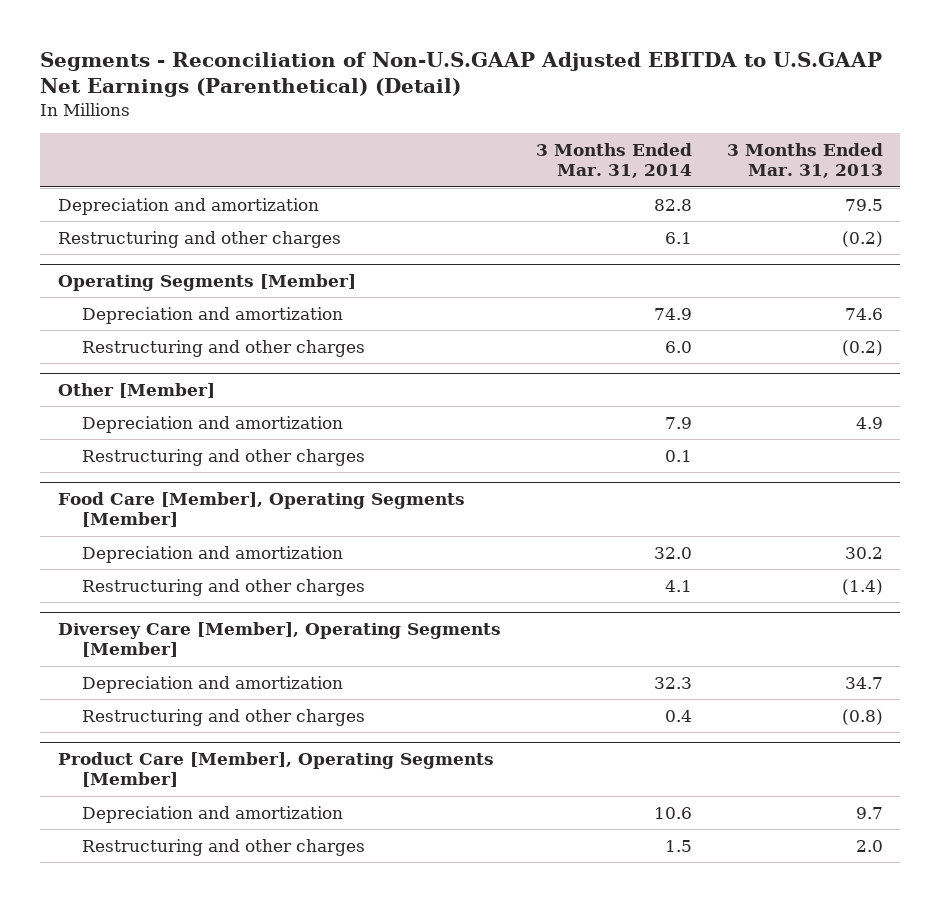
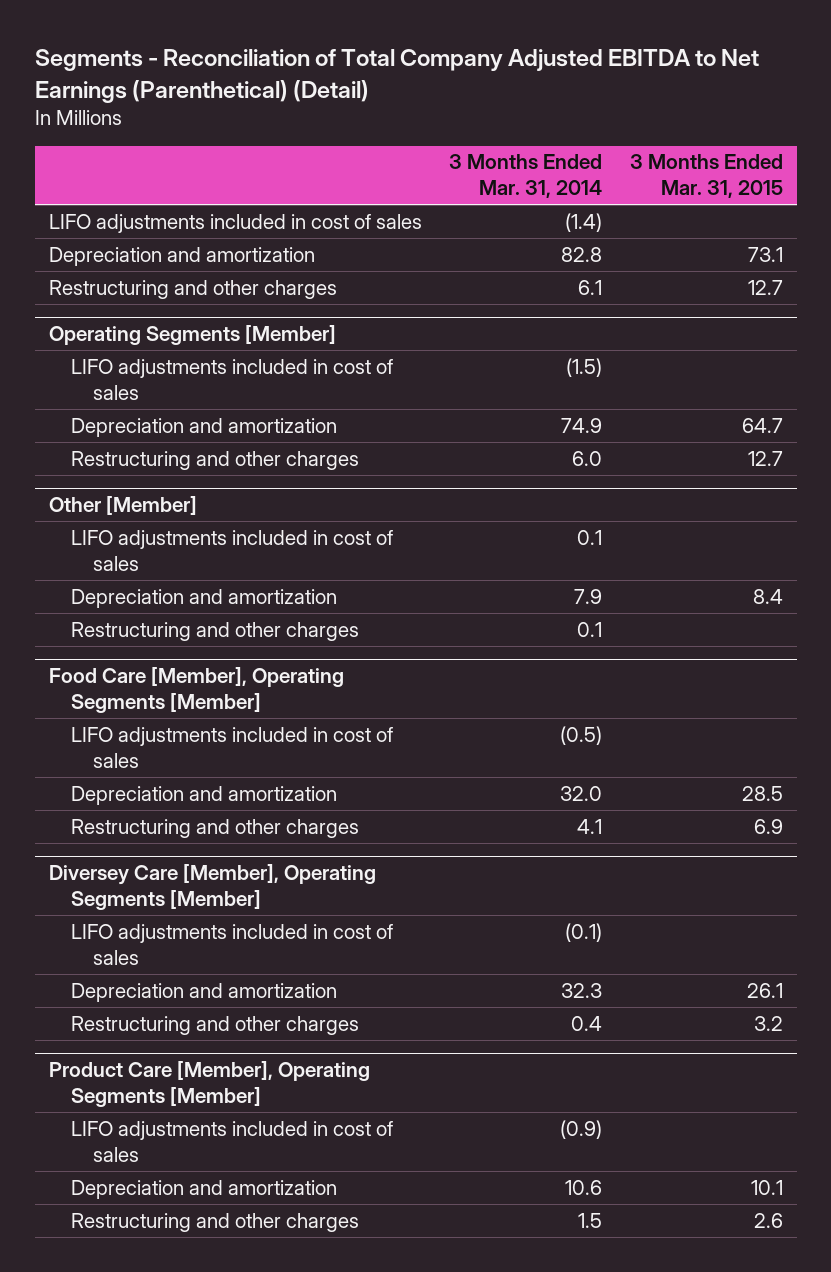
[40,51,883,98] Segments - Reconciliation of Non-U.S.GAAP Adjusted EBITDA to U.S.GAAP Net Earnings (Parenthetical) (Detail) -> [34,49,759,103] Segments - Reconciliation of Total Company Adjusted EBITDA to Net Earnings (Parenthetical) (Detail)
[726,142,883,179] 3 Months Ended Mar. 31, 2013 -> none
none -> [629,154,783,199] 3 Months Ended Mar. 31, 2015
none -> [48,213,422,233] LIFO adjustments included in cost of sales
none -> [70,358,393,400] LIFO adjustments included in cost of sales
none -> [70,529,393,571] LIFO adjustments included in cost of sales
none -> [70,726,393,768] LIFO adjustments included in cost of sales
none -> [70,923,393,965] LIFO adjustments included in cost of sales
none -> [70,1120,393,1162] LIFO adjustments included in cost of sales

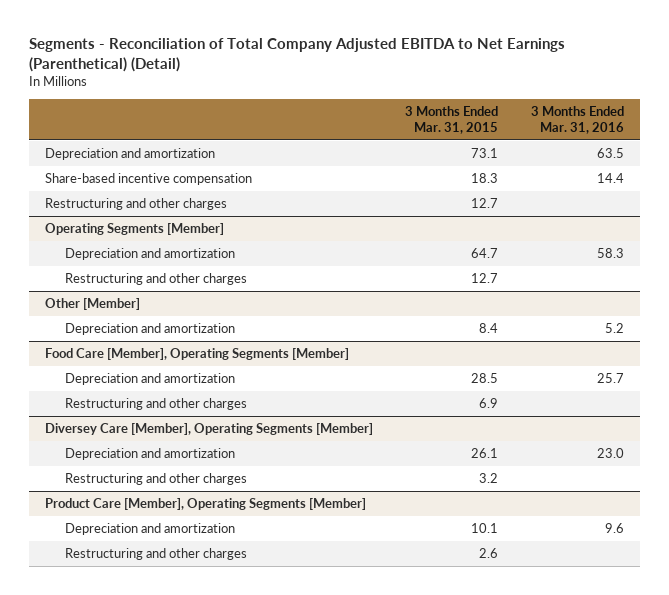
[449,154,603,199] 3 Months Ended Mar. 31, 2014 -> none
none -> [530,106,624,134] 3 Months Ended Mar. 31, 2016
[48,213,422,233] LIFO adjustments included in cost of sales -> none
none -> [45,173,253,186] Share-based incentive compensation
[70,358,393,400] LIFO adjustments included in cost of sales -> none
[70,529,393,571] LIFO adjustments included in cost of sales -> none
[70,621,359,641] Restructuring and other charges -> none
[70,726,393,768] LIFO adjustments included in cost of sales -> none
[70,923,393,965] LIFO adjustments included in cost of sales -> none
[70,1120,393,1162] LIFO adjustments included in cost of sales -> none

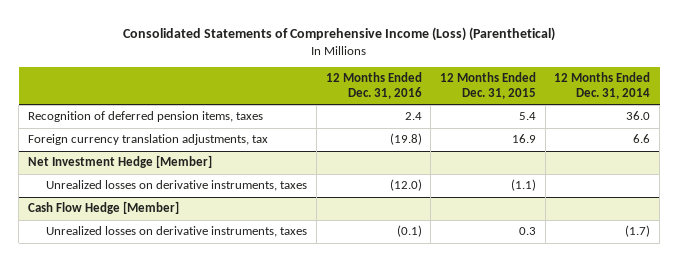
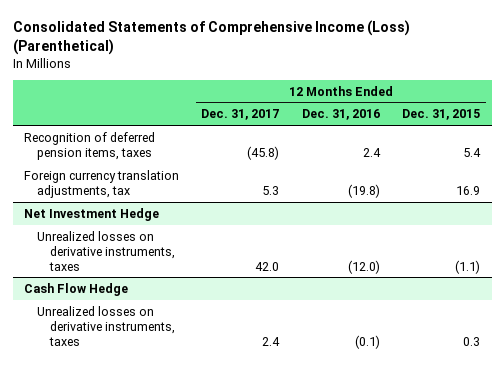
[554,72,651,100] 12 Months Ended Dec. 31, 2014 -> none
none -> [201,109,280,121] Dec. 31, 2017
[27,155,212,169] Net Investment Hedge [Member] -> [23,207,159,221] Net Investment Hedge
[27,201,179,215] Cash Flow Hedge [Member] -> [23,282,128,296] Cash Flow Hedge

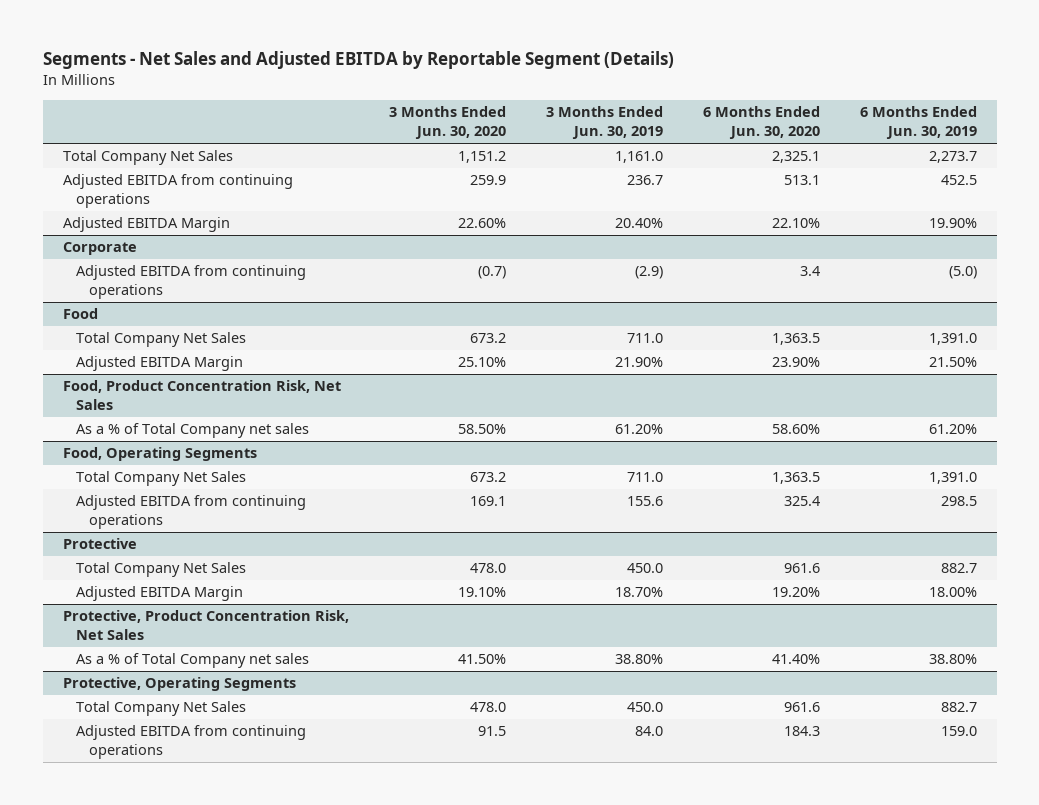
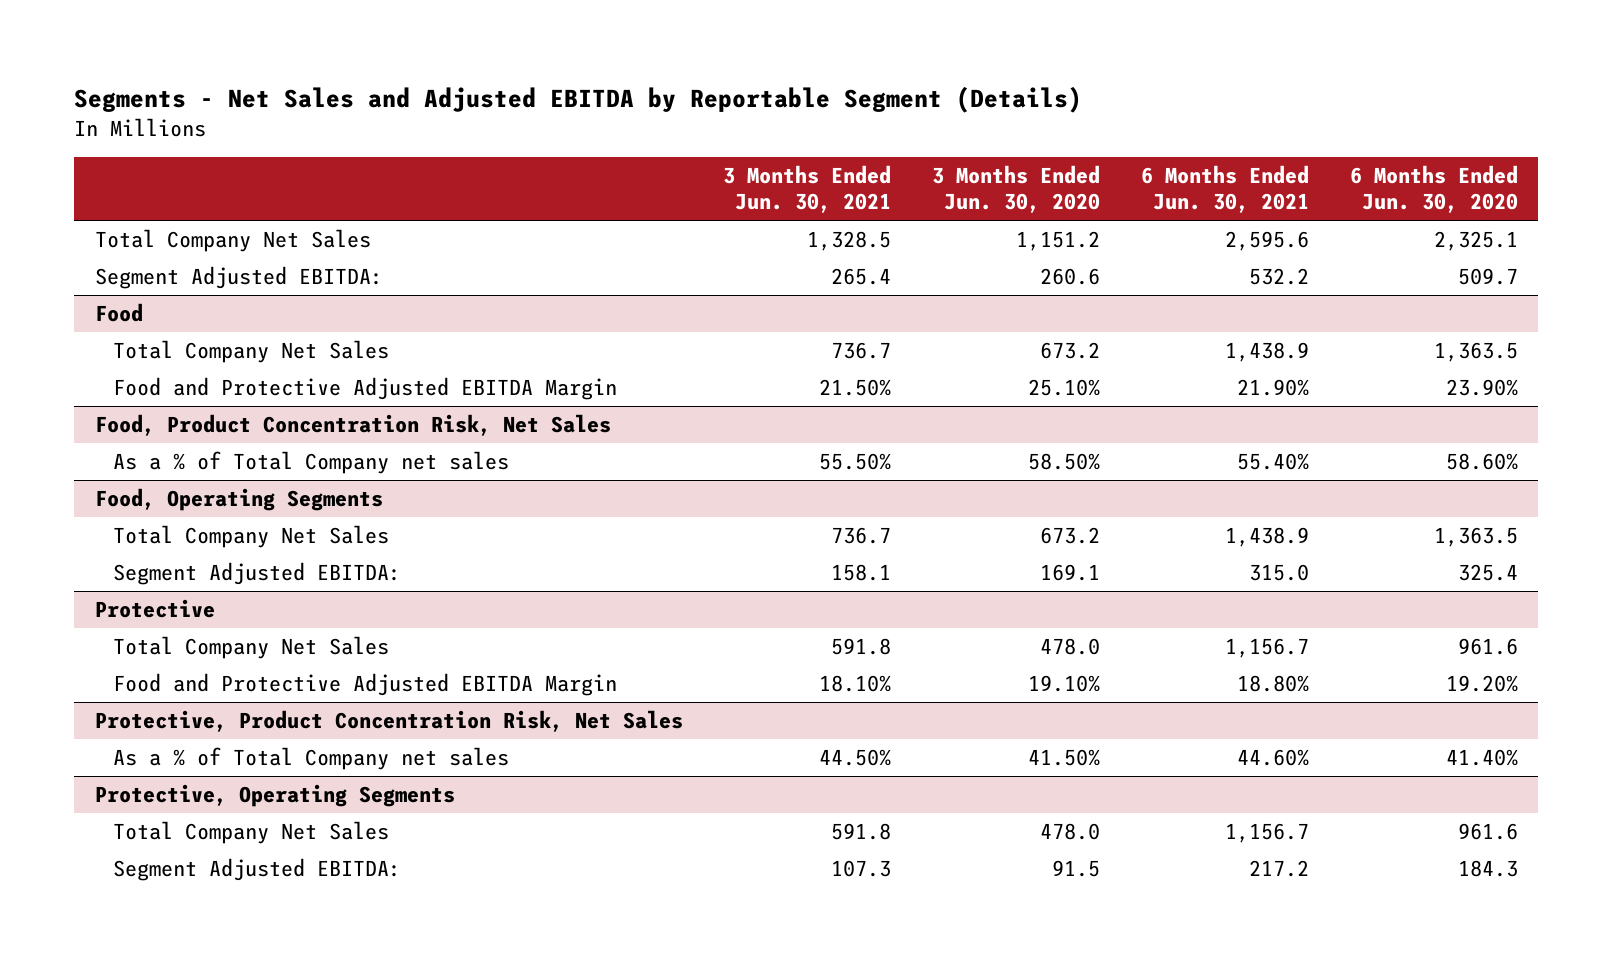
[545,106,663,140] 3 Months Ended Jun. 30, 2019 -> none
[859,106,977,140] 6 Months Ended Jun. 30, 2019 -> none
none -> [723,165,892,214] 3 Months Ended Jun. 30, 2021
none -> [1140,165,1309,214] 6 Months Ended Jun. 30, 2021
[62,217,230,233] Adjusted EBITDA Margin -> none
[62,242,137,256] Corporate -> none
[75,265,306,300] Adjusted EBITDA from continuing operations -> none
[62,174,293,209] Adjusted EBITDA from continuing operations -> [94,265,383,289] Segment Adjusted EBITDA:
[469,175,506,186] 259.9 -> [1040,267,1101,285] 260.6
[783,175,820,186] 513.1 -> [1457,267,1518,285] 509.7
[75,356,243,372] Adjusted EBITDA Margin -> [112,376,617,400] Food and Protective Adjusted EBITDA Margin
[75,495,306,530] Adjusted EBITDA from continuing operations -> [112,561,401,585] Segment Adjusted EBITDA:
[75,586,243,602] Adjusted EBITDA Margin -> [112,672,617,696] Food and Protective Adjusted EBITDA Margin
[75,725,306,760] Adjusted EBITDA from continuing operations -> [112,857,401,881] Segment Adjusted EBITDA:

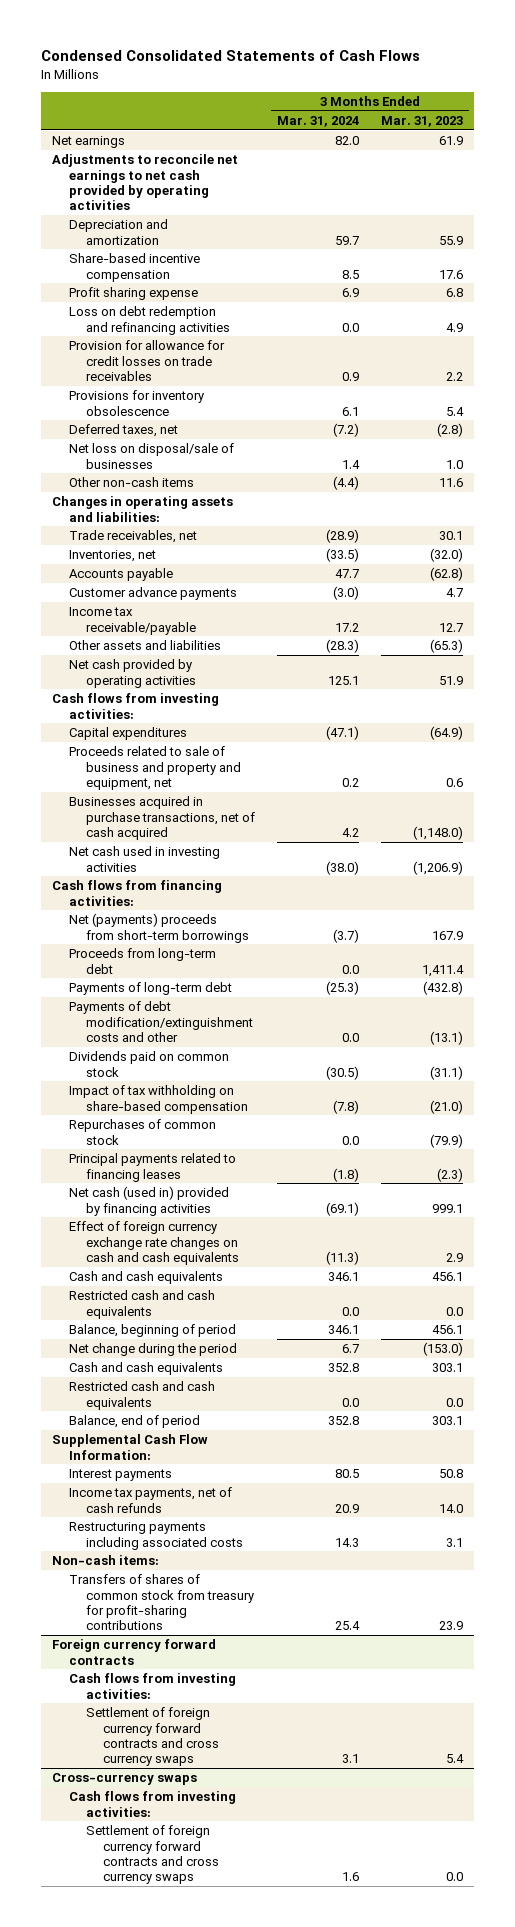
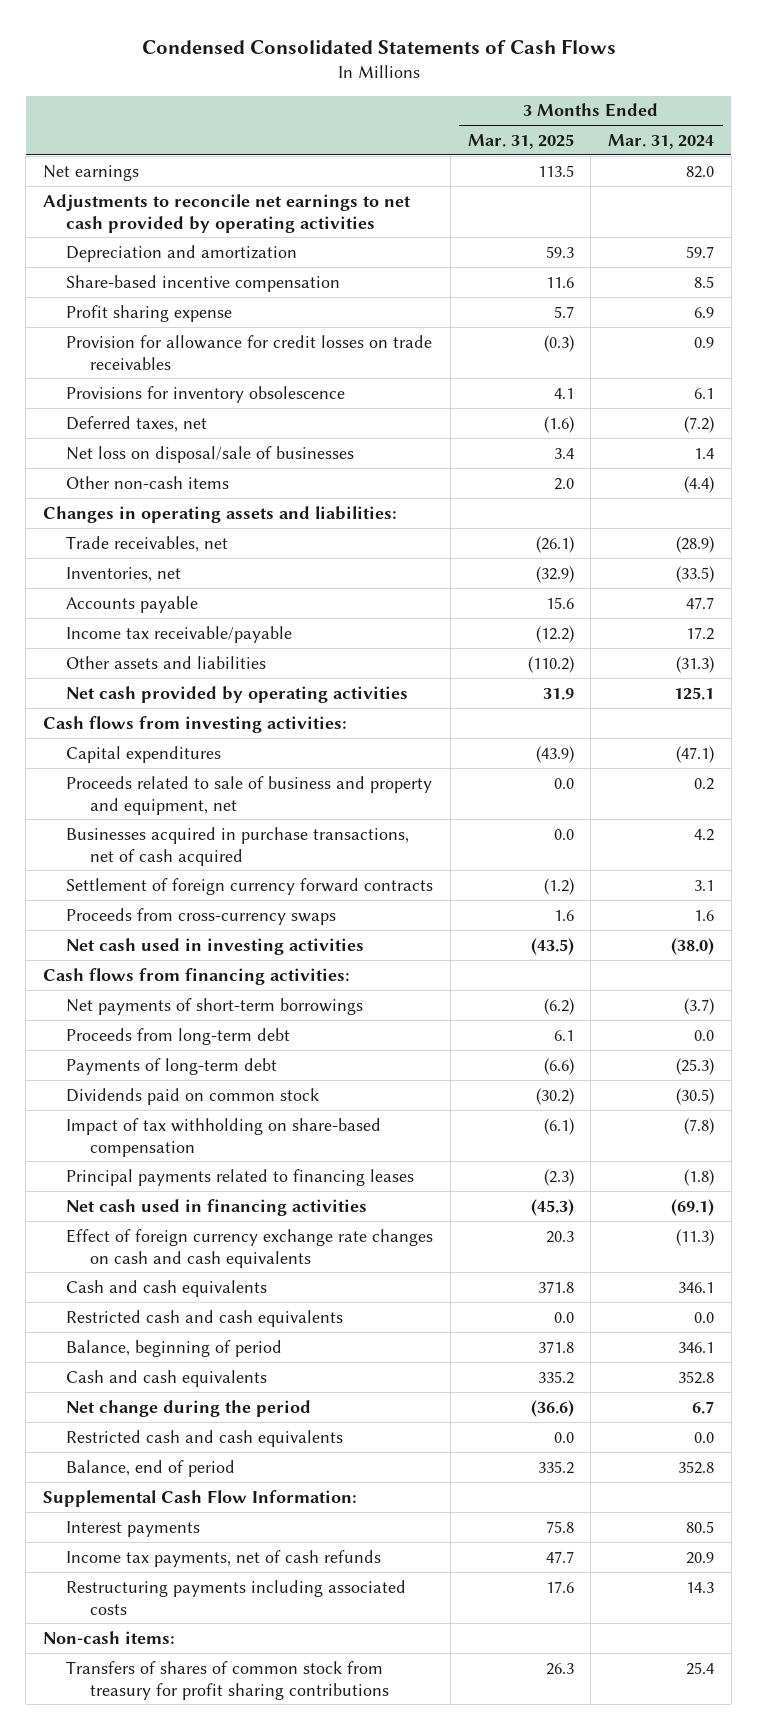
[381,115,464,127] Mar. 31, 2023 -> none
none -> [467,133,574,149] Mar. 31, 2025
[68,306,230,335] Loss on debt redemption and refinancing activities -> none
[68,587,237,601] Customer advance payments -> none
[325,639,359,654] (28.3) -> [676,655,715,673] (31.3)
none -> [66,877,434,895] Settlement of foreign currency forward contracts
none -> [66,907,337,925] Proceeds from cross-currency swaps
[68,913,249,943] Net (payments) proceeds from short-term borrowings -> [66,997,364,1015] Net payments of short-term borrowings
[68,1001,253,1042] Payments of debt modification/extinguishment costs and other -> none
[68,1119,216,1145] Repurchases of common stock -> none
[68,1186,229,1216] Net cash (used in) provided by financing activities -> [66,1198,368,1216] Net cash used in financing activities
[68,1343,237,1357] Net change during the period -> [66,1399,312,1417] Net change during the period
[51,1639,216,1665] Foreign currency forward contracts -> none
[68,1673,236,1699] Cash flows from investing activities: -> none
[85,1707,219,1767] Settlement of foreign currency forward contracts and cross currency swaps -> none
[51,1773,197,1786] Cross-currency swaps -> none
[68,1791,236,1817] Cash flows from investing activities: -> none
[85,1825,219,1885] Settlement of foreign currency forward contracts and cross currency swaps -> none
[68,1574,254,1631] Transfers of shares of common stock from treasury for profit-sharing contributions -> [66,1660,389,1700] Transfers of shares of common stock from treasury for profit sharing contributions

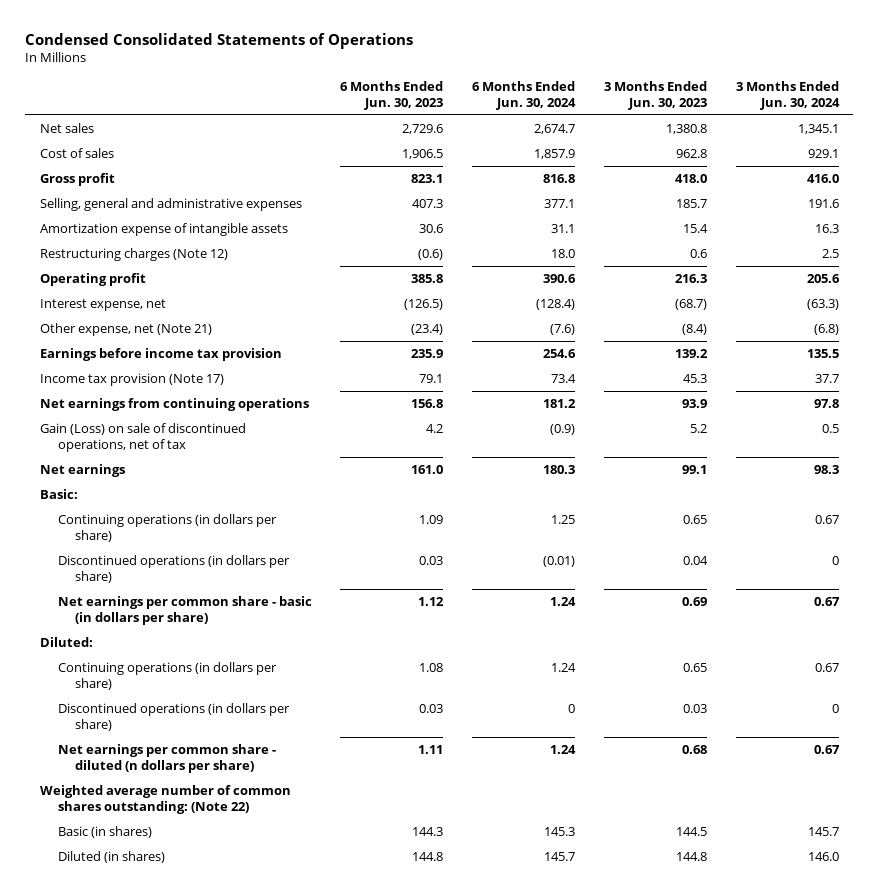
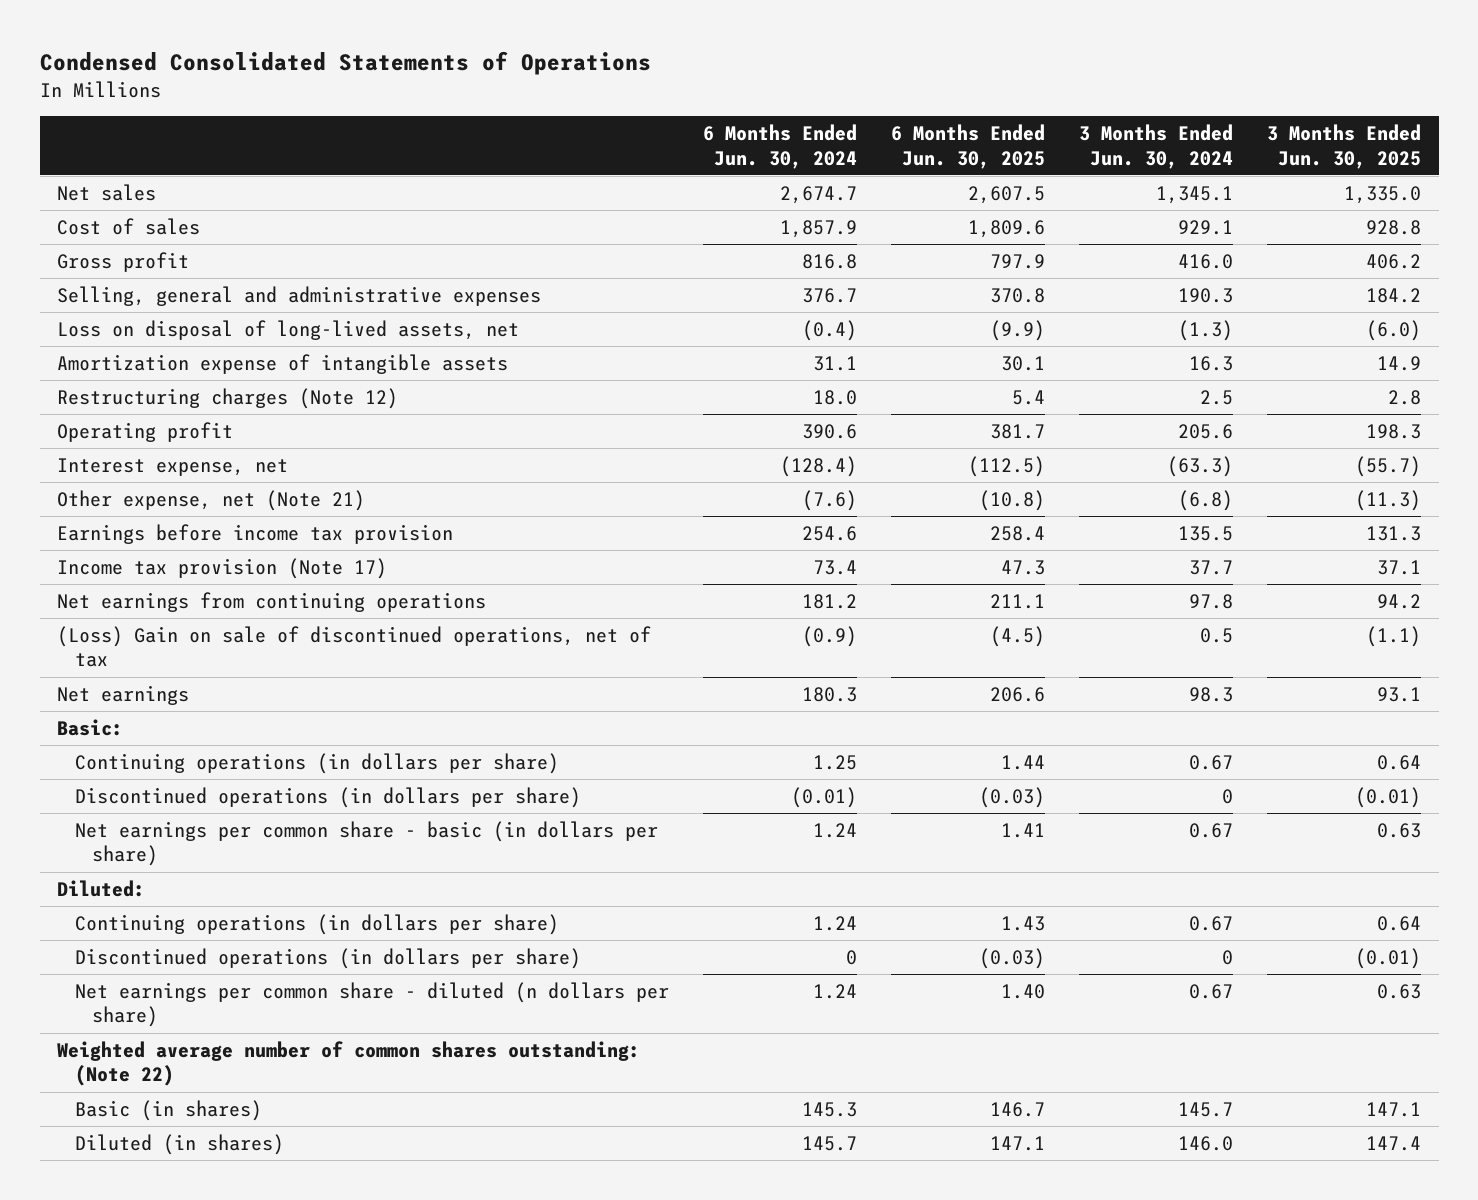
[340,80,444,110] 6 Months Ended Jun. 30, 2023 -> none
[603,80,707,110] 3 Months Ended Jun. 30, 2023 -> none
none -> [890,124,1045,169] 6 Months Ended Jun. 30, 2025
none -> [1267,124,1422,169] 3 Months Ended Jun. 30, 2025
[544,198,576,208] 377.1 -> [801,287,857,303] 376.7
[807,198,839,208] 191.6 -> [1178,287,1234,303] 190.3
none -> [57,319,520,340] Loss on disposal of long-lived assets, net
[39,422,246,452] Gain (Loss) on sale of discontinued operations, net of tax -> [57,625,652,668] (Loss) Gain on sale of discontinued operations, net of tax

